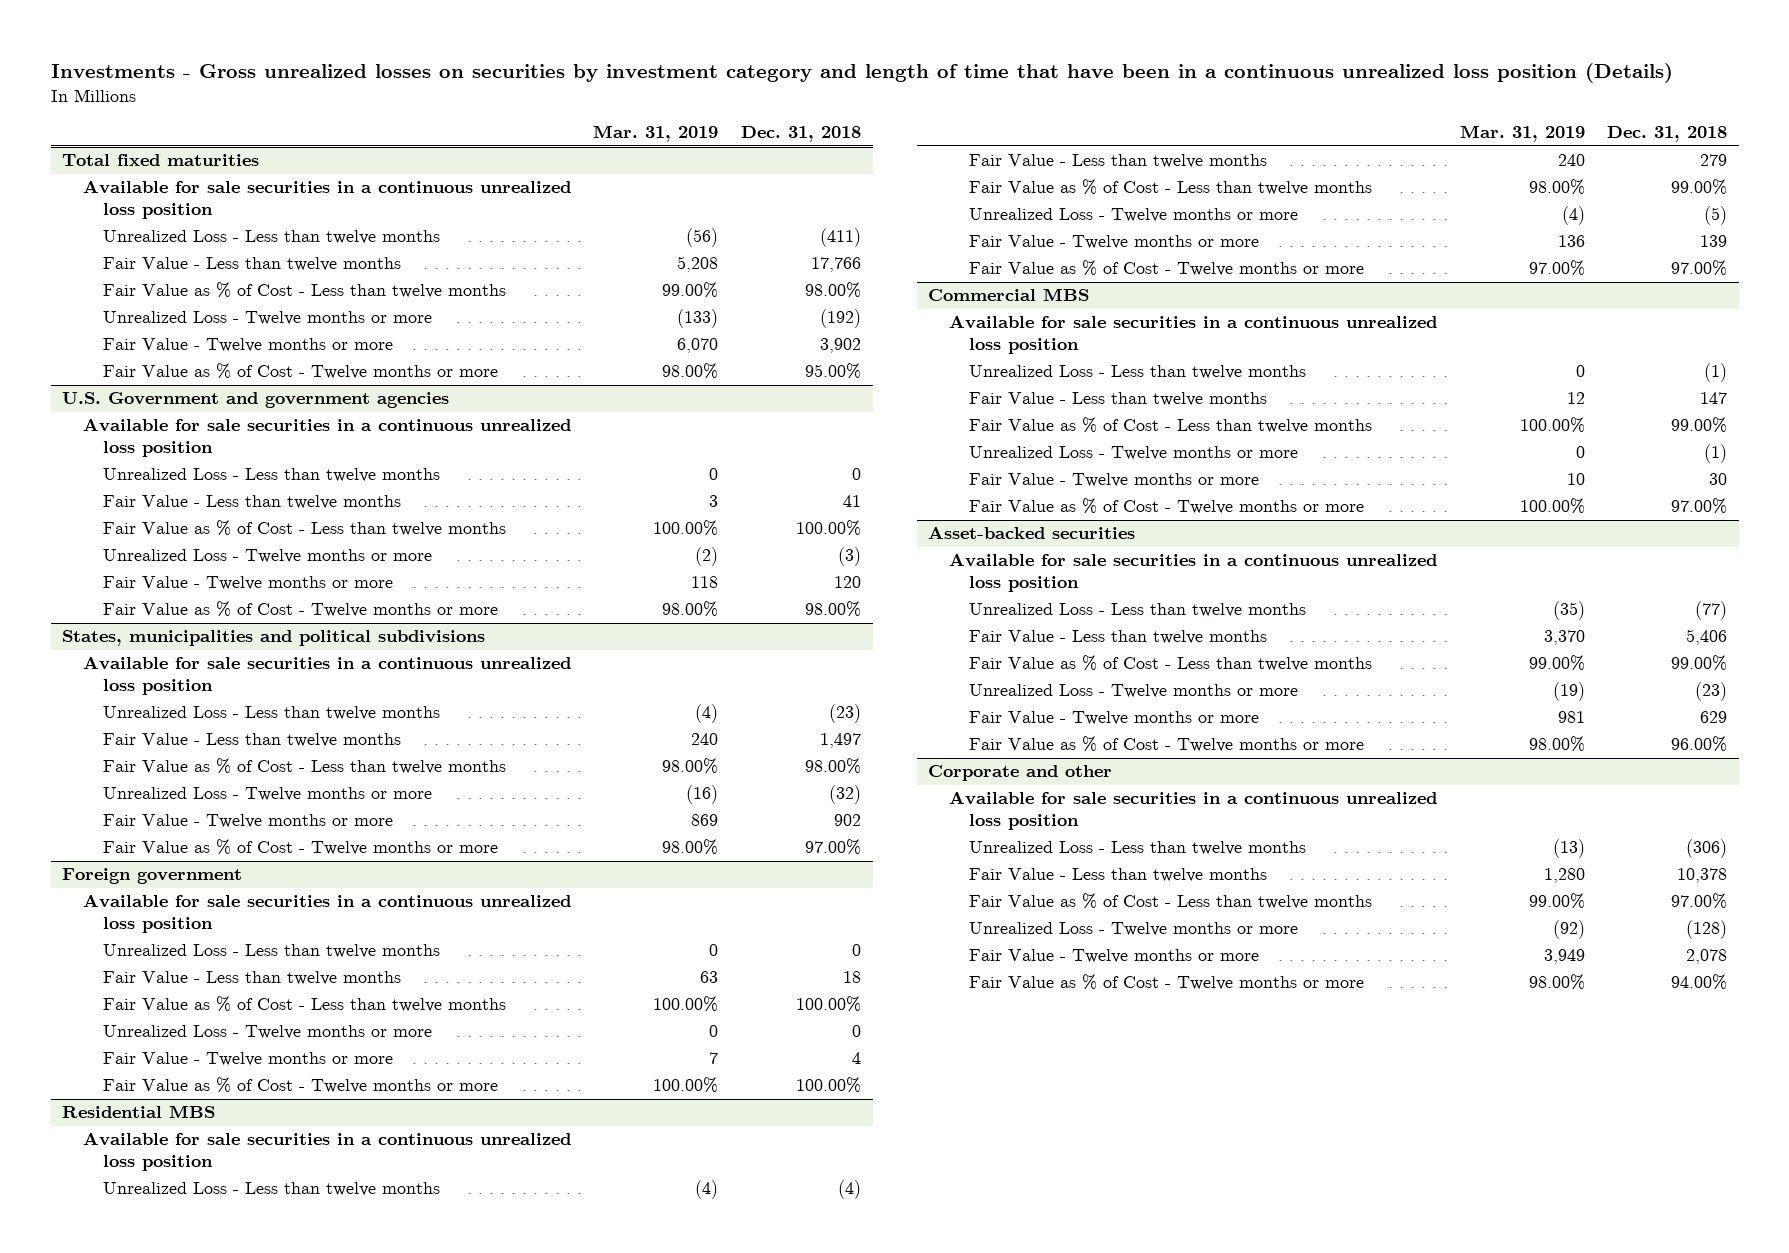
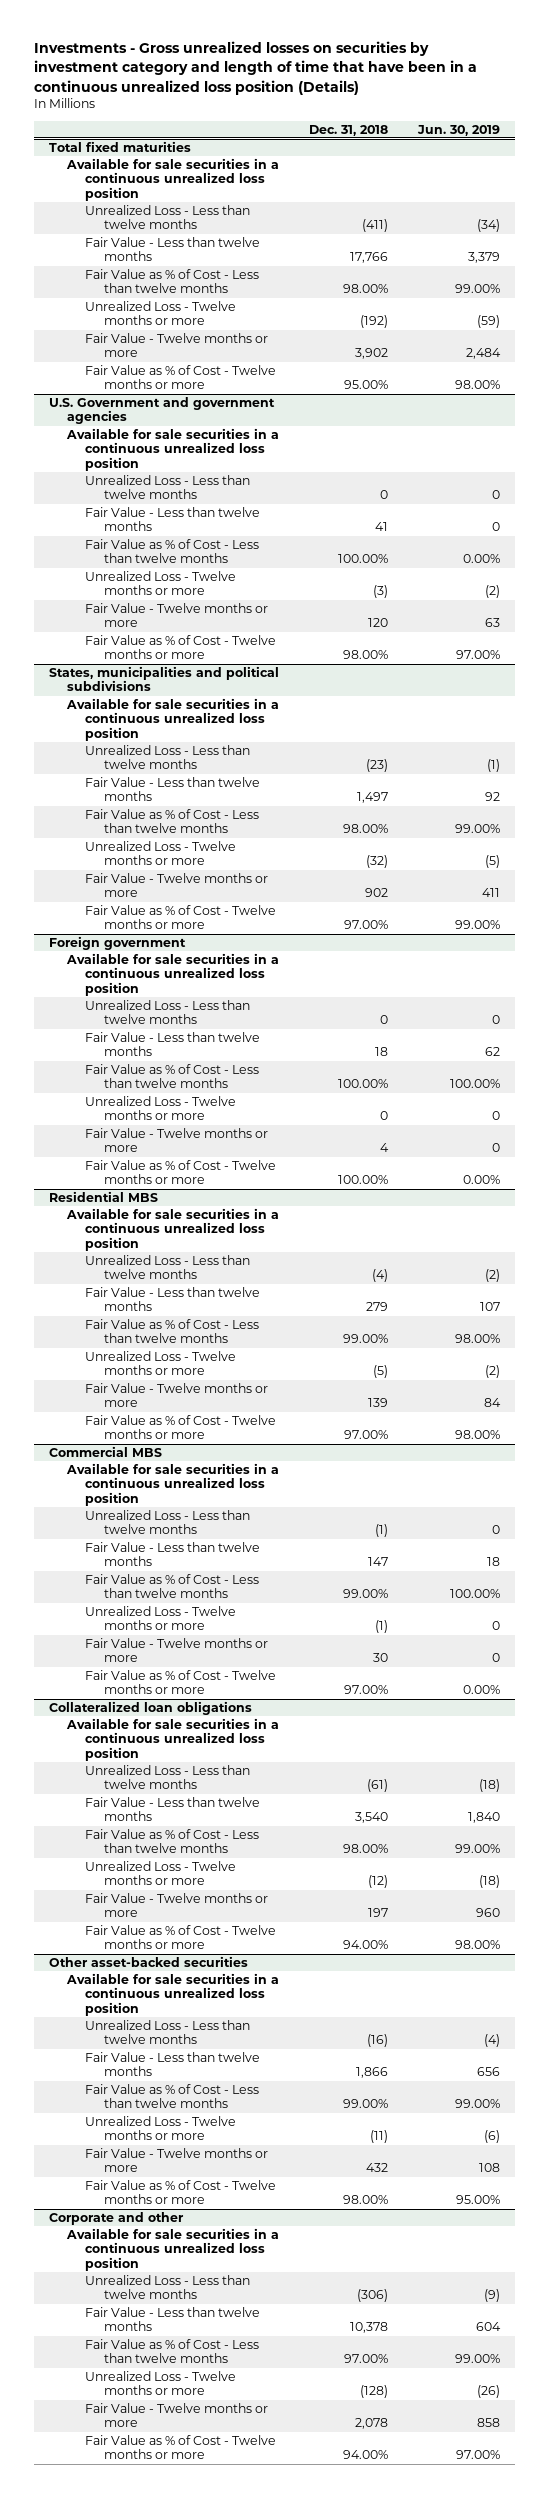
[593,125,719,143] Mar. 31, 2019 -> none
none -> [416,124,500,136] Jun. 30, 2019
[928,526,1136,540] Asset-backed securities -> none
none -> [48,1700,252,1715] Collateralized loan obligations
[1695,601,1728,621] (77) -> [367,1779,389,1793] (61)
[1686,629,1728,646] 5,406 -> [355,1812,389,1824] 3,540
none -> [85,1828,260,1854] Fair Value as % of Cost - Less than twelve months
none -> [85,1860,237,1886] Unrealized Loss - Twelve months or more
none -> [85,1892,269,1918] Fair Value - Twelve months or more
none -> [85,1924,277,1950] Fair Value as % of Cost - Twelve months or more
none -> [48,1955,248,1967] Other asset-backed securities
none -> [66,1972,280,2016] Available for sale securities in a continuous unrealized loss position
none -> [85,2019,251,2045] Unrealized Loss - Less than twelve months
none -> [85,2051,261,2077] Fair Value - Less than twelve months
[1695,682,1728,702] (23) -> [370,2130,389,2144] (11)
[1700,711,1728,724] 629 -> [366,2163,389,2173] 432
[1671,736,1728,753] 96.00% -> [343,2195,389,2205] 98.00%

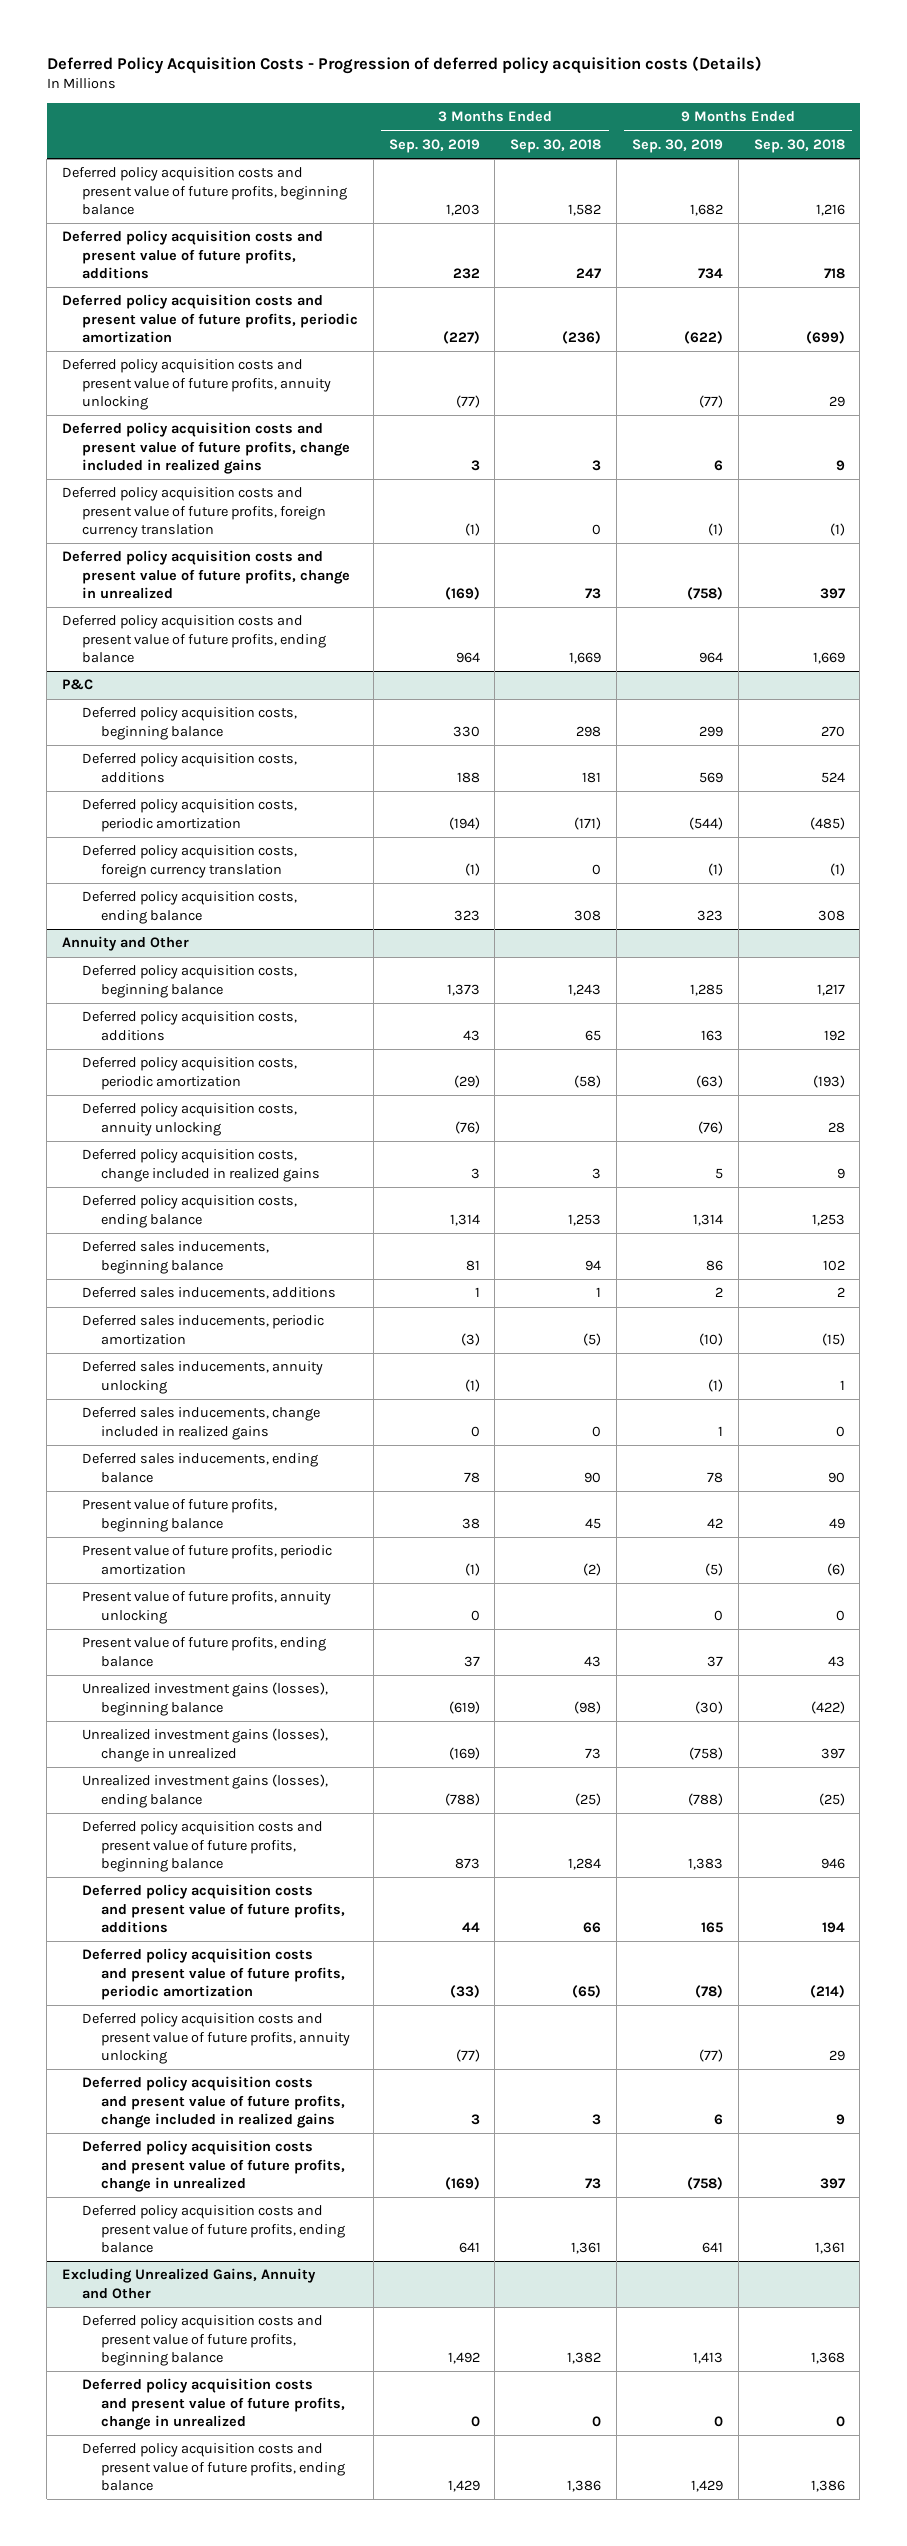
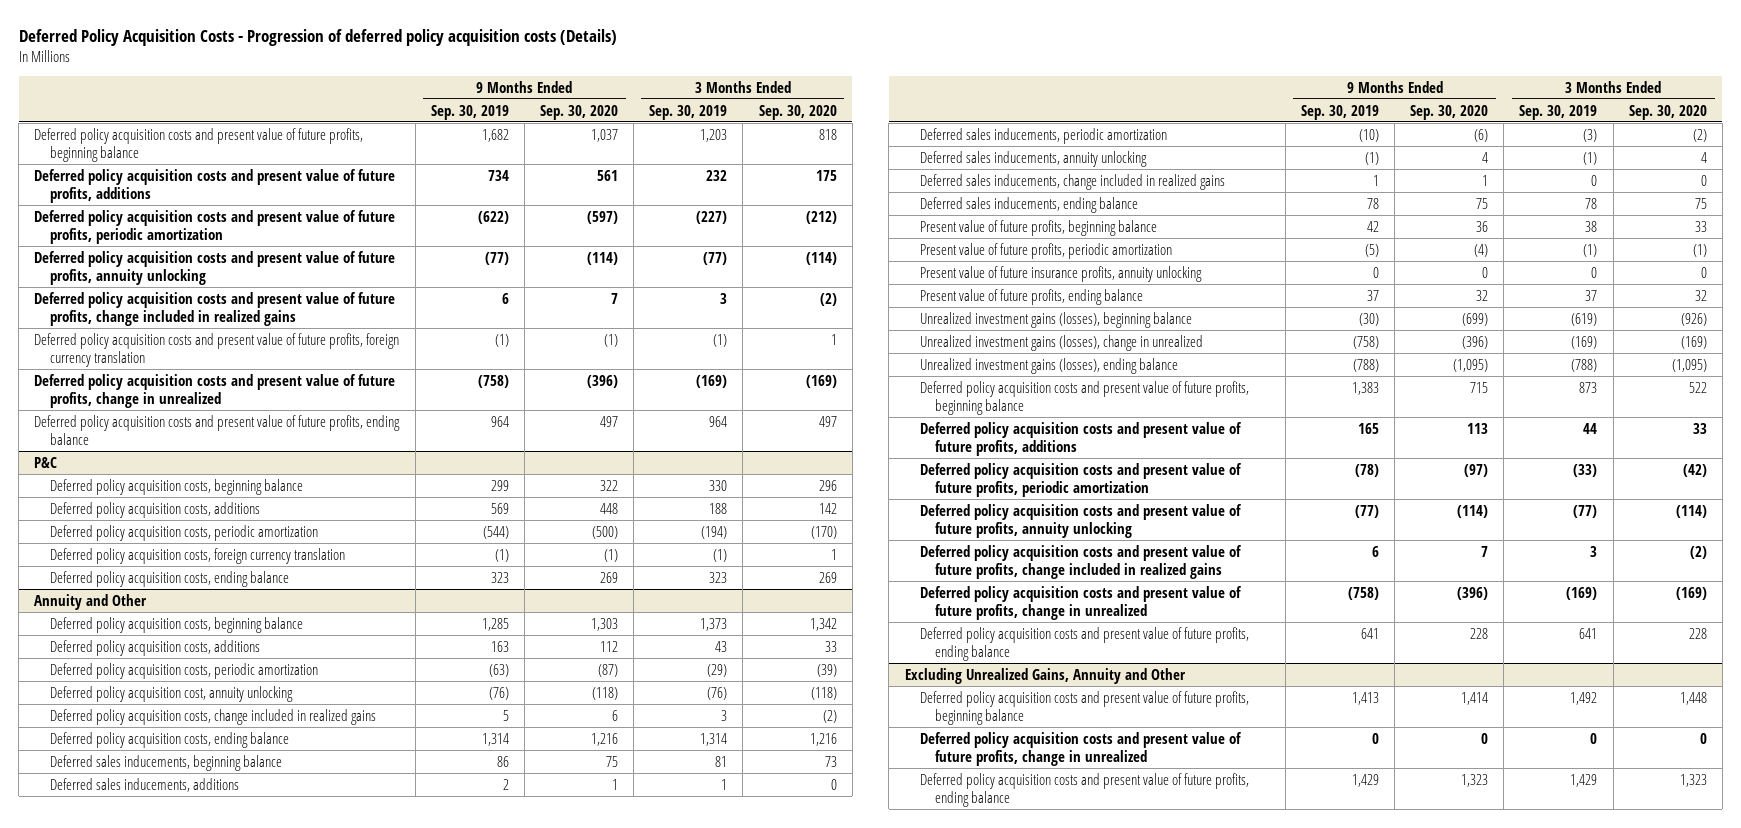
[510,139,602,154] Sep. 30, 2018 -> none
[753,139,845,154] Sep. 30, 2018 -> none
none -> [539,104,618,120] Sep. 30, 2020
none -> [758,104,837,120] Sep. 30, 2020
[81,1103,297,1136] Deferred policy acquisition costs, annuity unlocking -> [49,685,293,702] Deferred policy acquisition cost, annuity unlocking
[81,1591,331,1624] Present value of future profits, annuity unlocking -> [919,265,1202,282] Present value of future insurance profits, annuity unlocking

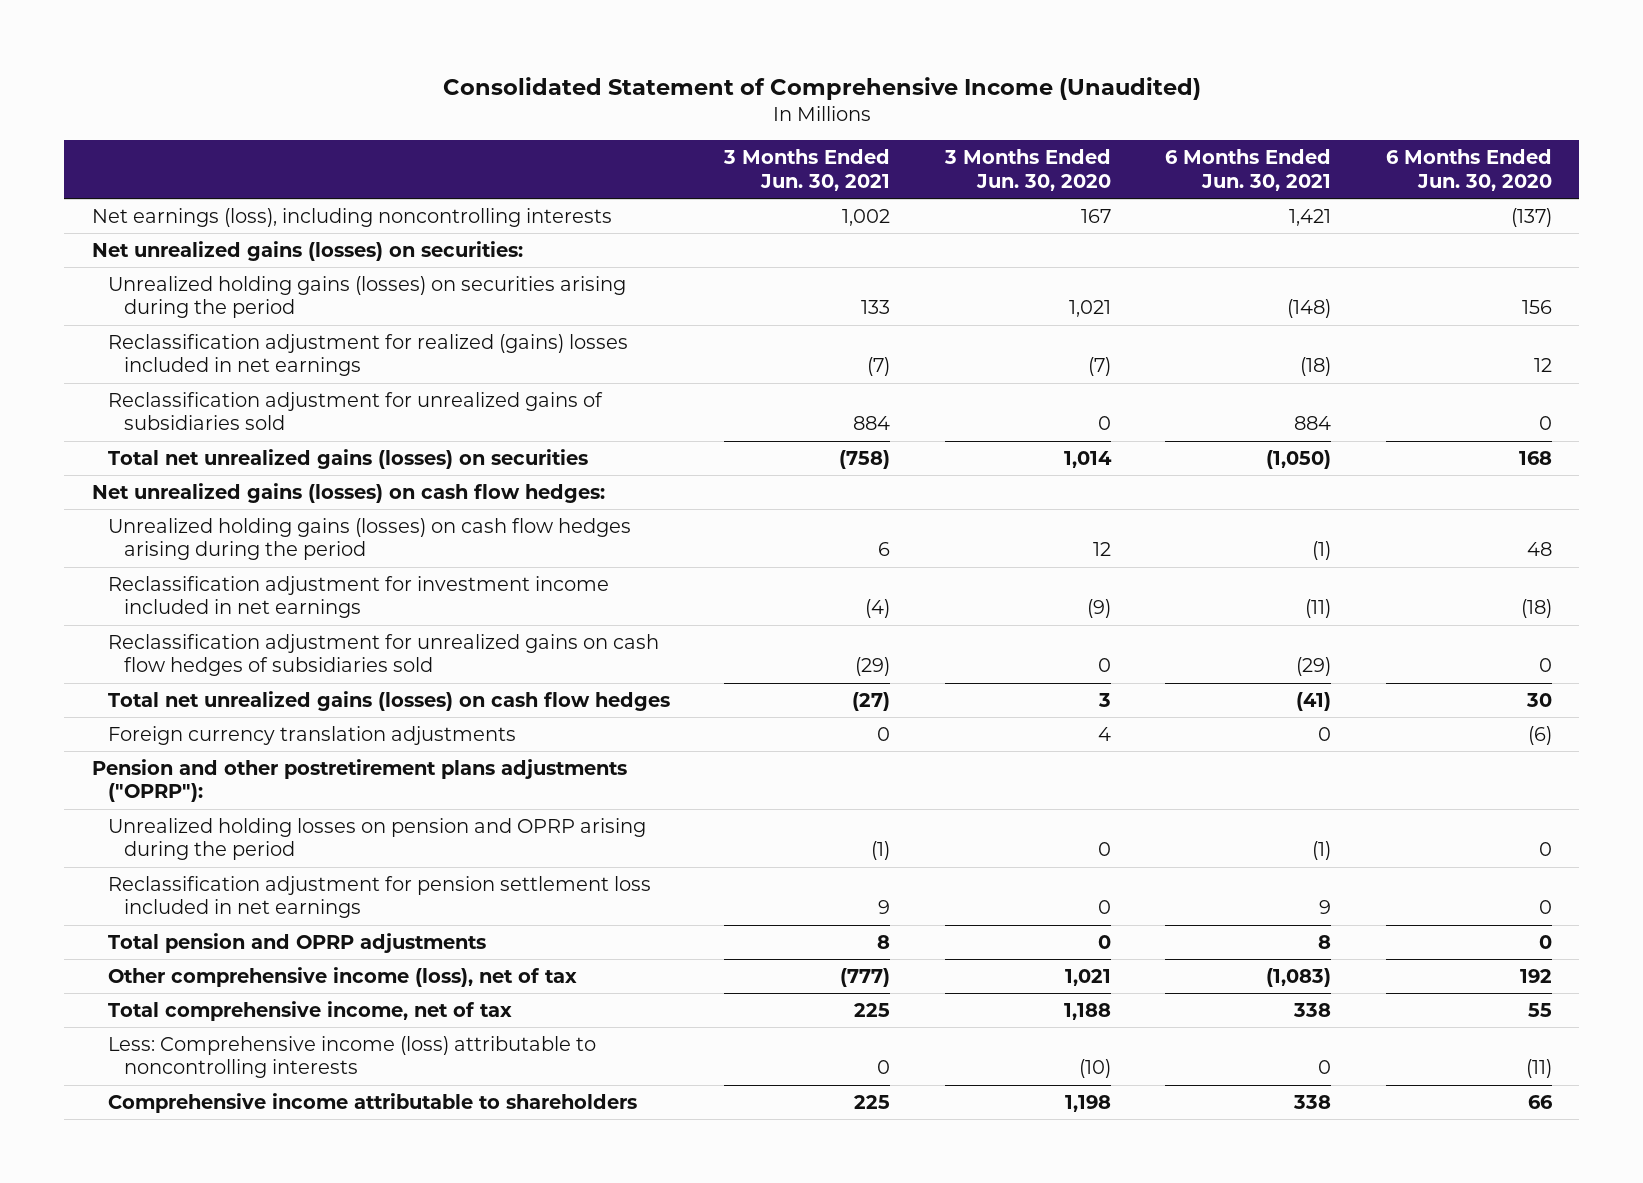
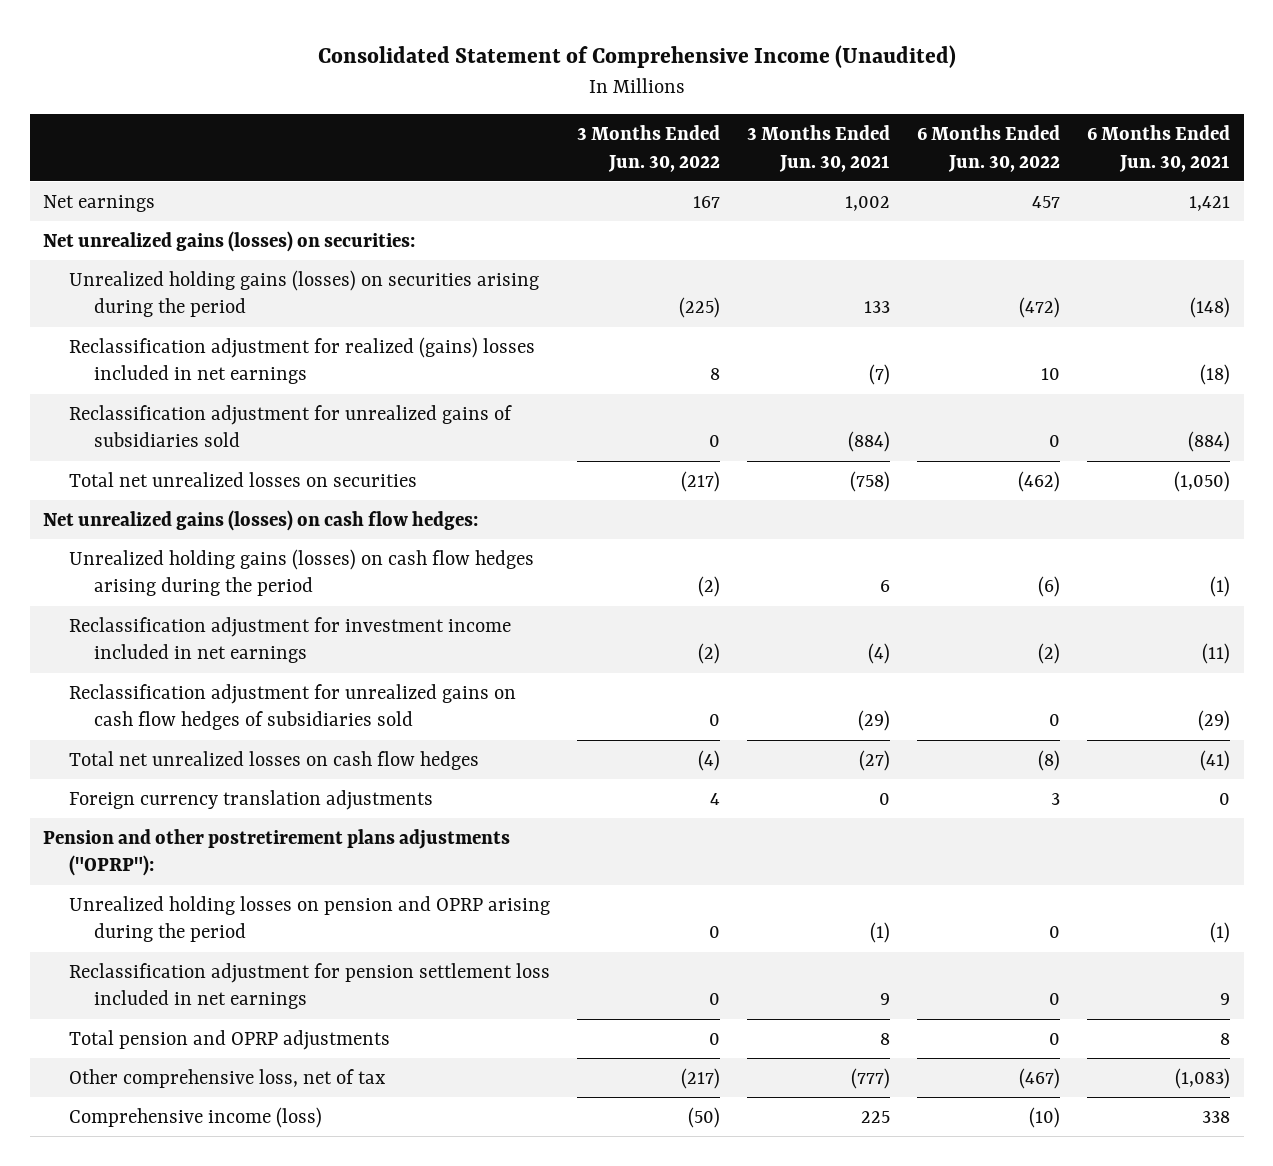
[943,149,1111,191] 3 Months Ended Jun. 30, 2020 -> none
[1385,149,1552,191] 6 Months Ended Jun. 30, 2020 -> none
none -> [576,125,720,172] 3 Months Ended Jun. 30, 2022
none -> [916,125,1060,172] 6 Months Ended Jun. 30, 2022
[91,207,612,227] Net earnings (loss), including noncontrolling interests -> [43,194,156,212] Net earnings
[853,416,891,431] 884 -> [847,431,890,453] (884)
[1294,416,1332,431] 884 -> [1188,431,1231,453] (884)
[107,448,588,469] Total net unrealized gains (losses) on securities -> [68,471,417,487] Total net unrealized losses on securities
[107,690,670,711] Total net unrealized gains (losses) on cash flow hedges -> [68,750,479,770] Total net unrealized losses on cash flow hedges
[107,1000,512,1021] Total comprehensive income, net of tax -> none
[107,1035,596,1079] Less: Comprehensive income (loss) attributable to noncontrolling interests -> none
[107,966,577,987] Other comprehensive income (loss), net of tax -> [68,1068,385,1088] Other comprehensive loss, net of tax
[107,1092,637,1113] Comprehensive income attributable to shareholders -> [68,1106,322,1128] Comprehensive income (loss)

